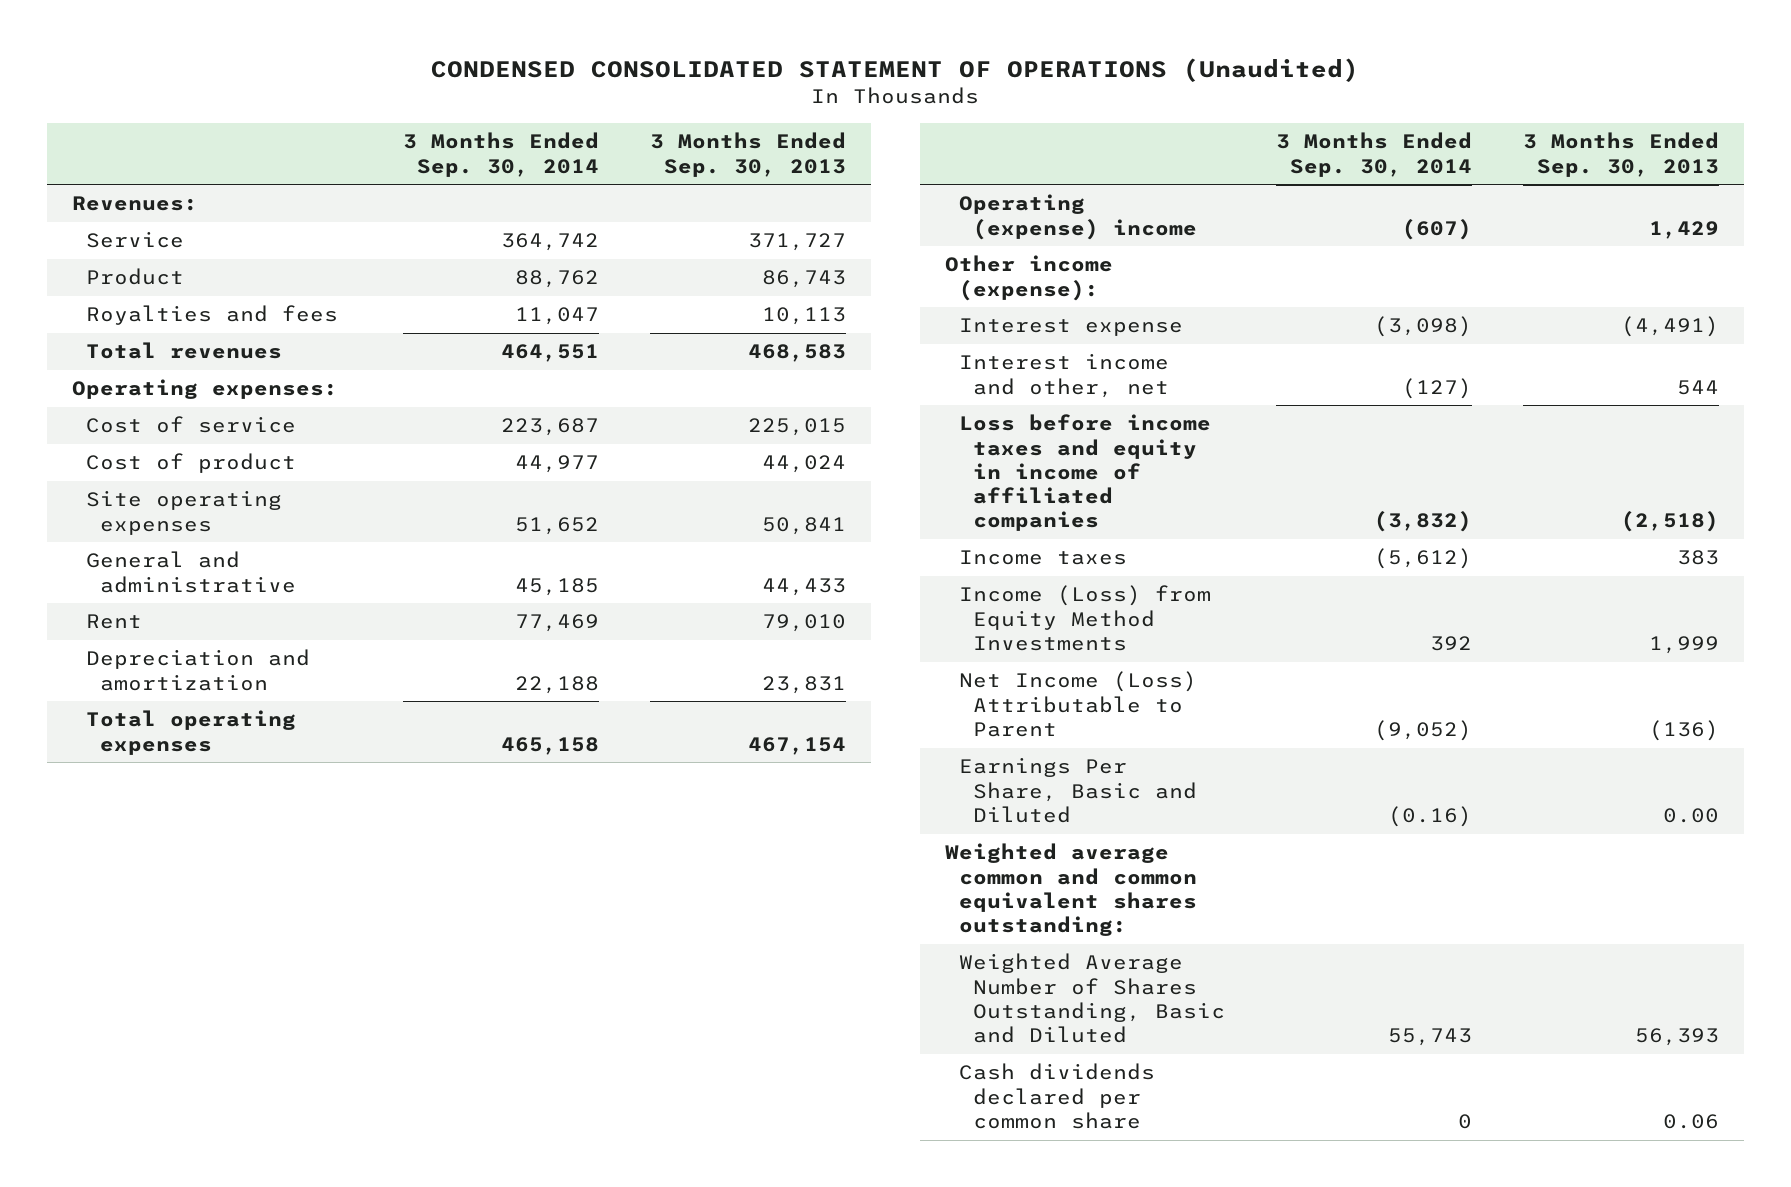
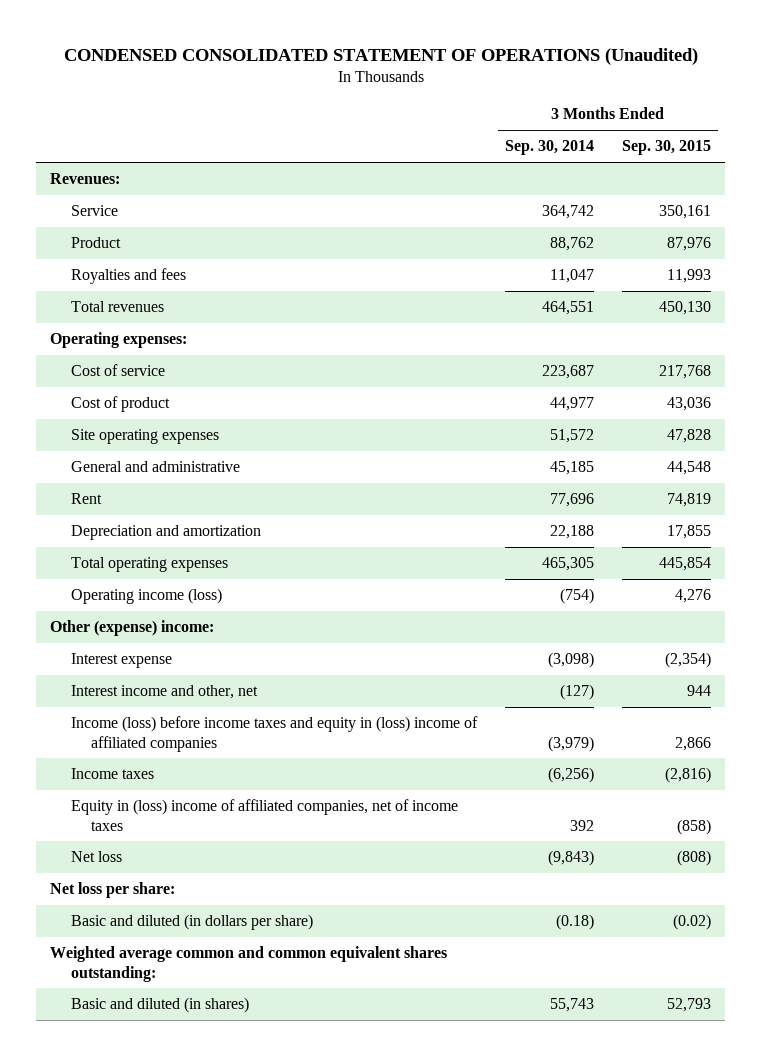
[649,132,846,177] 3 Months Ended Sep. 30, 2013 -> none
none -> [622,140,712,156] Sep. 30, 2015
[514,516,599,535] 51,652 -> [549,429,594,444] 51,572
[514,614,599,633] 77,469 -> [549,493,594,508] 77,696
[500,736,599,755] 465,158 -> [541,557,594,572] 465,305
[959,194,1198,240] Operating (expense) income -> [70,588,222,605] Operating income (loss)
[1402,218,1473,240] (607) -> [559,588,594,605] (754)
[945,255,1114,301] Other income (expense): -> [50,620,215,637] Other (expense) income:
[959,414,1212,532] Loss before income taxes and equity in income of affiliated companies -> [70,716,478,752] Income (loss) before income taxes and equity in (loss) income of affiliated companies
[1374,511,1473,533] (3,832) -> [547,735,594,752] (3,979)
[1374,548,1473,570] (5,612) -> [547,767,594,784] (6,256)
[959,585,1212,651] Income (Loss) from Equity Method Investments -> [70,799,458,831] Equity in (loss) income of affiliated companies, net of income taxes
[959,671,1198,737] Net Income (Loss) Attributable to Parent -> [70,851,122,863] Net loss
[1374,719,1473,741] (9,052) -> [547,850,594,867] (9,843)
none -> [50,882,176,899] Net loss per share:
[959,757,1198,823] Earnings Per Share, Basic and Diluted -> [70,914,313,931] Basic and diluted (in dollars per share)
[1388,805,1473,827] (0.16) -> [555,914,594,931] (0.18)
[959,1063,1156,1129] Cash dividends declared per common share -> none
[959,953,1226,1043] Weighted Average Number of Shares Outstanding, Basic and Diluted -> [70,997,249,1014] Basic and diluted (in shares)

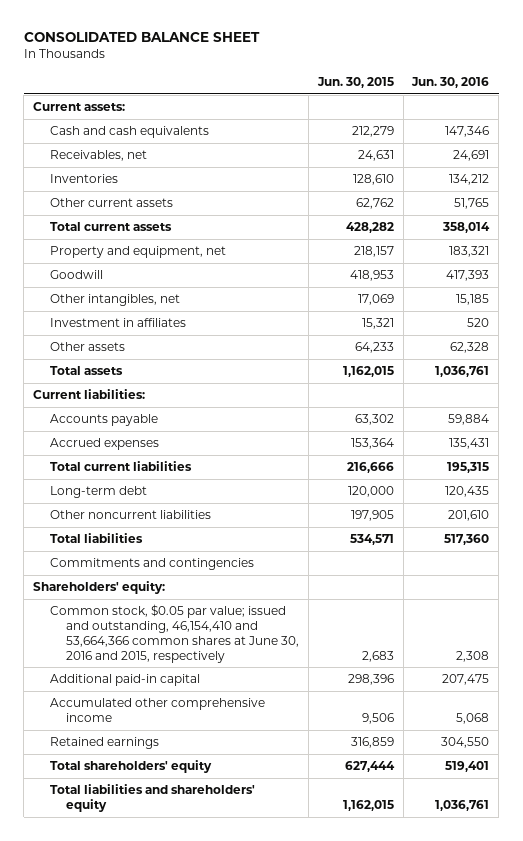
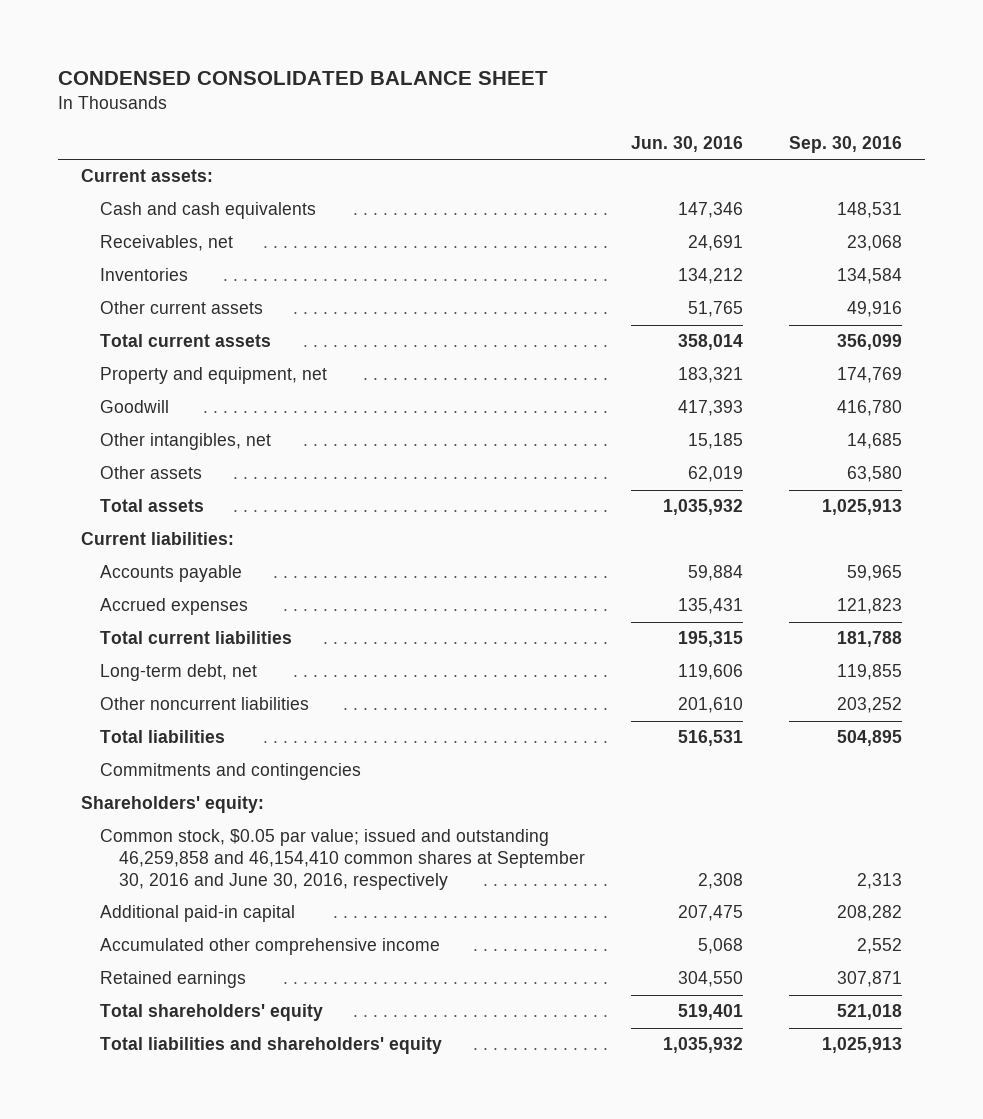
[23,32,260,43] CONSOLIDATED BALANCE SHEET -> [57,71,548,86] CONDENSED CONSOLIDATED BALANCE SHEET
[316,77,394,89] Jun. 30, 2015 -> none
none -> [788,136,902,154] Sep. 30, 2016
[49,318,186,328] Investment in affiliates -> none
[450,342,490,354] 62,328 -> [687,466,743,483] 62,019
[435,366,490,378] 1,036,761 -> [662,499,743,516] 1,035,932
[49,486,147,499] Long-term debt -> [99,664,257,682] Long-term debt, net
[445,486,490,498] 120,435 -> [677,664,743,681] 119,606
[444,534,490,546] 517,360 -> [677,730,743,747] 516,531
[49,604,300,663] Common stock, $0.05 par value; issued and outstanding, 46,154,410 and 53,664,366 common shares at June 30, 2016 and 2015, respectively -> [99,829,585,890] Common stock, $0.05 par value; issued and outstanding 46,259,858 and 46,154,410 common shares at September 30, 2016 and June 30, 2016, respectively
[435,799,490,811] 1,036,761 -> [662,1037,743,1054] 1,035,932

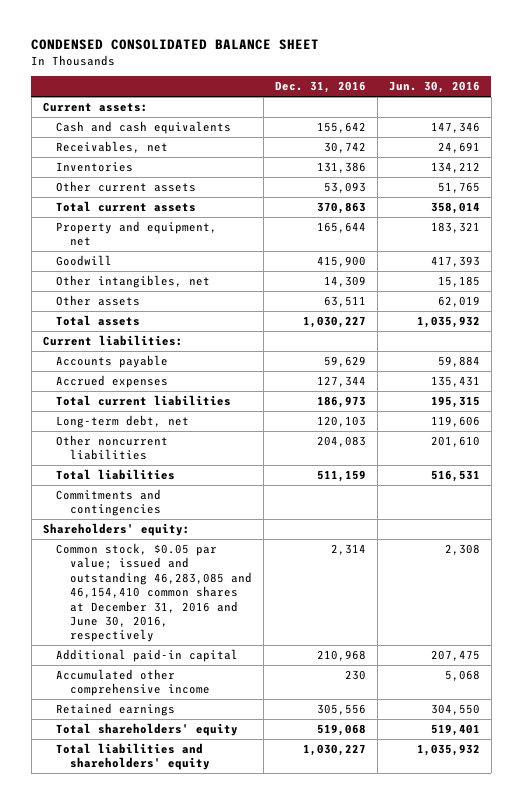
[788,136,902,154] Sep. 30, 2016 -> none
none -> [274,81,366,94] Dec. 31, 2016
[99,829,585,890] Common stock, $0.05 par value; issued and outstanding 46,259,858 and 46,154,410 common shares at September 30, 2016 and June 30, 2016, respectively -> [56,543,252,643] Common stock, $0.05 par value; issued and outstanding 46,283,085 and 46,154,410 common shares at December 31, 2016 and June 30, 2016, respectively

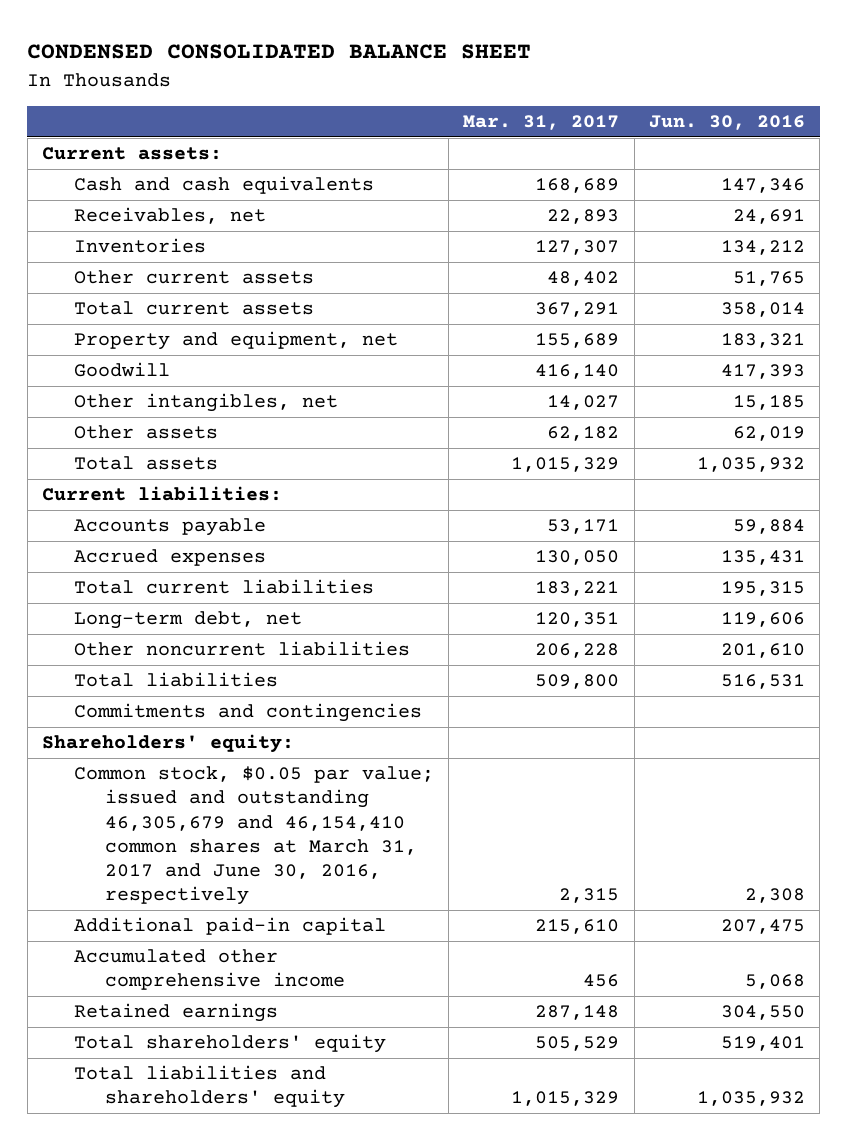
[274,81,366,94] Dec. 31, 2016 -> none
none -> [463,114,620,130] Mar. 31, 2017
[56,543,252,643] Common stock, $0.05 par value; issued and outstanding 46,283,085 and 46,154,410 common shares at December 31, 2016 and June 30, 2016, respectively -> [73,766,434,905] Common stock, $0.05 par value; issued and outstanding 46,305,679 and 46,154,410 common shares at March 31, 2017 and June 30, 2016, respectively

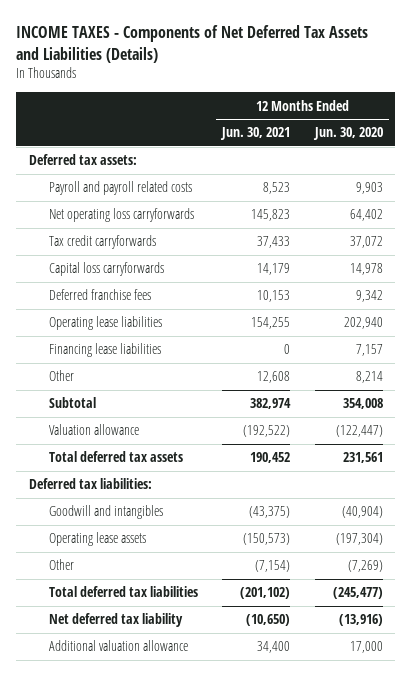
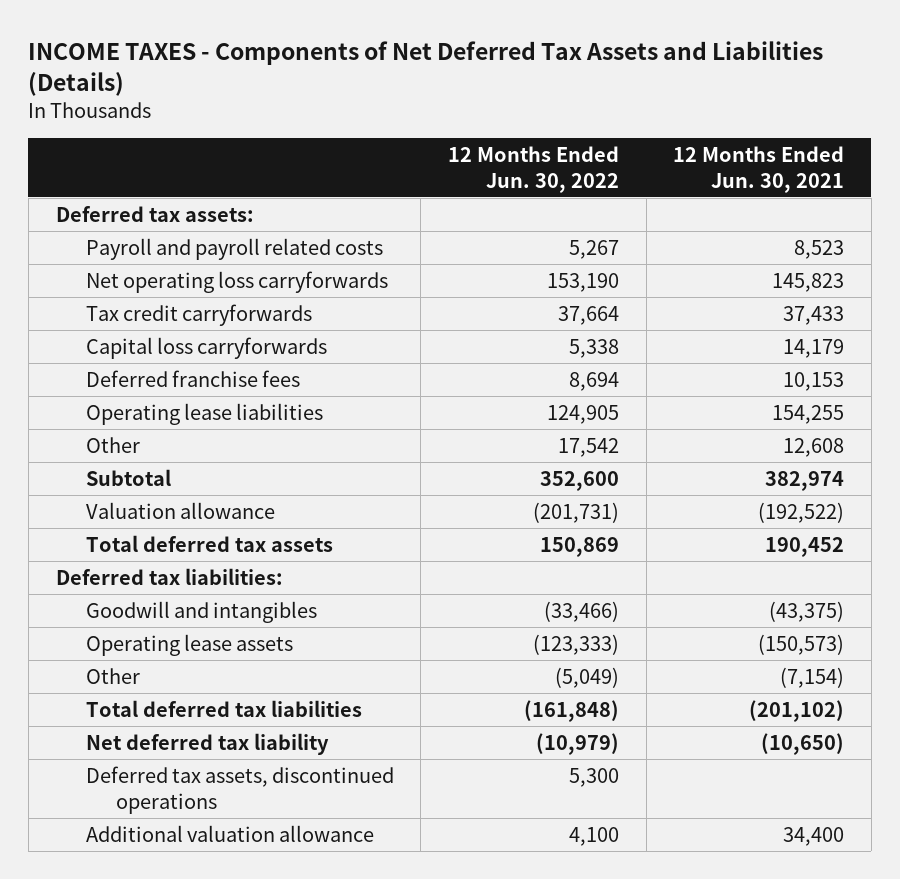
[312,127,383,141] Jun. 30, 2020 -> none
none -> [447,145,619,193] 12 Months Ended Jun. 30, 2022
[48,343,161,358] Financing lease liabilities -> none
none -> [85,765,394,814] Deferred tax assets, discontinued operations

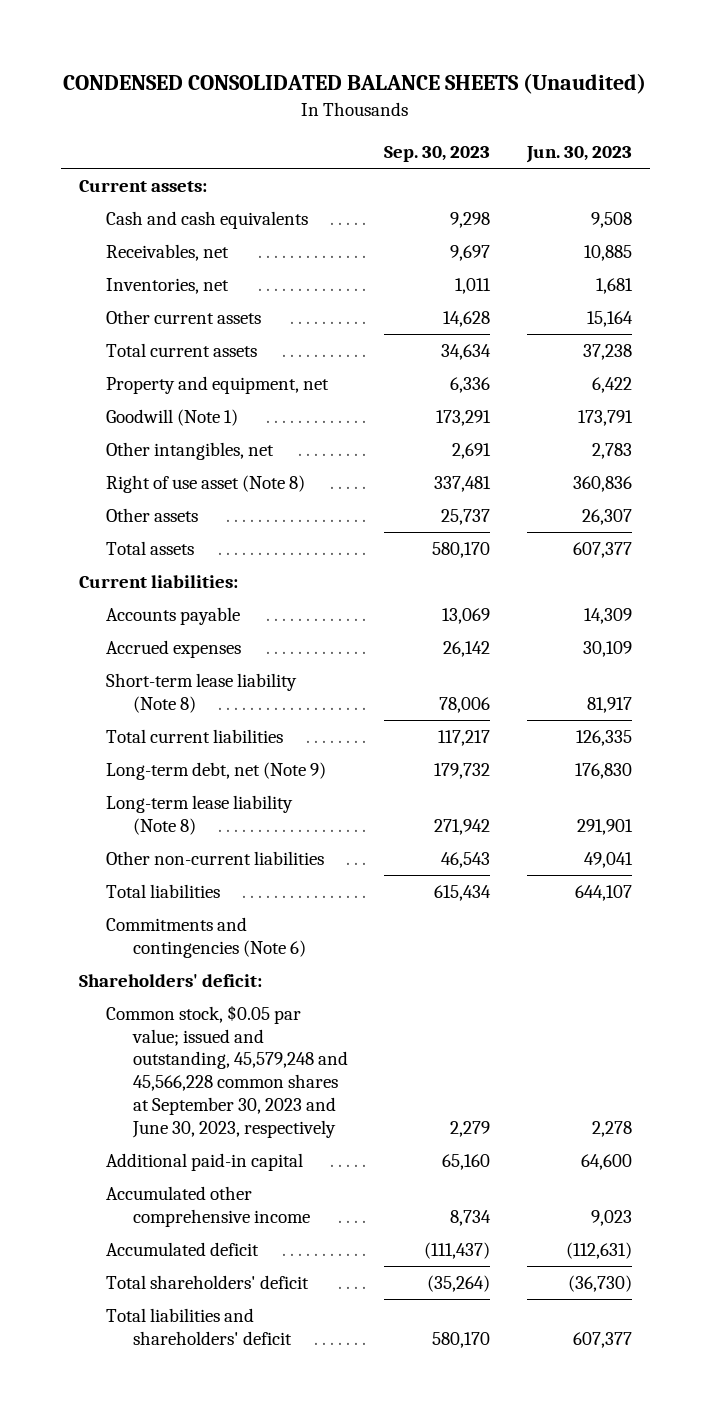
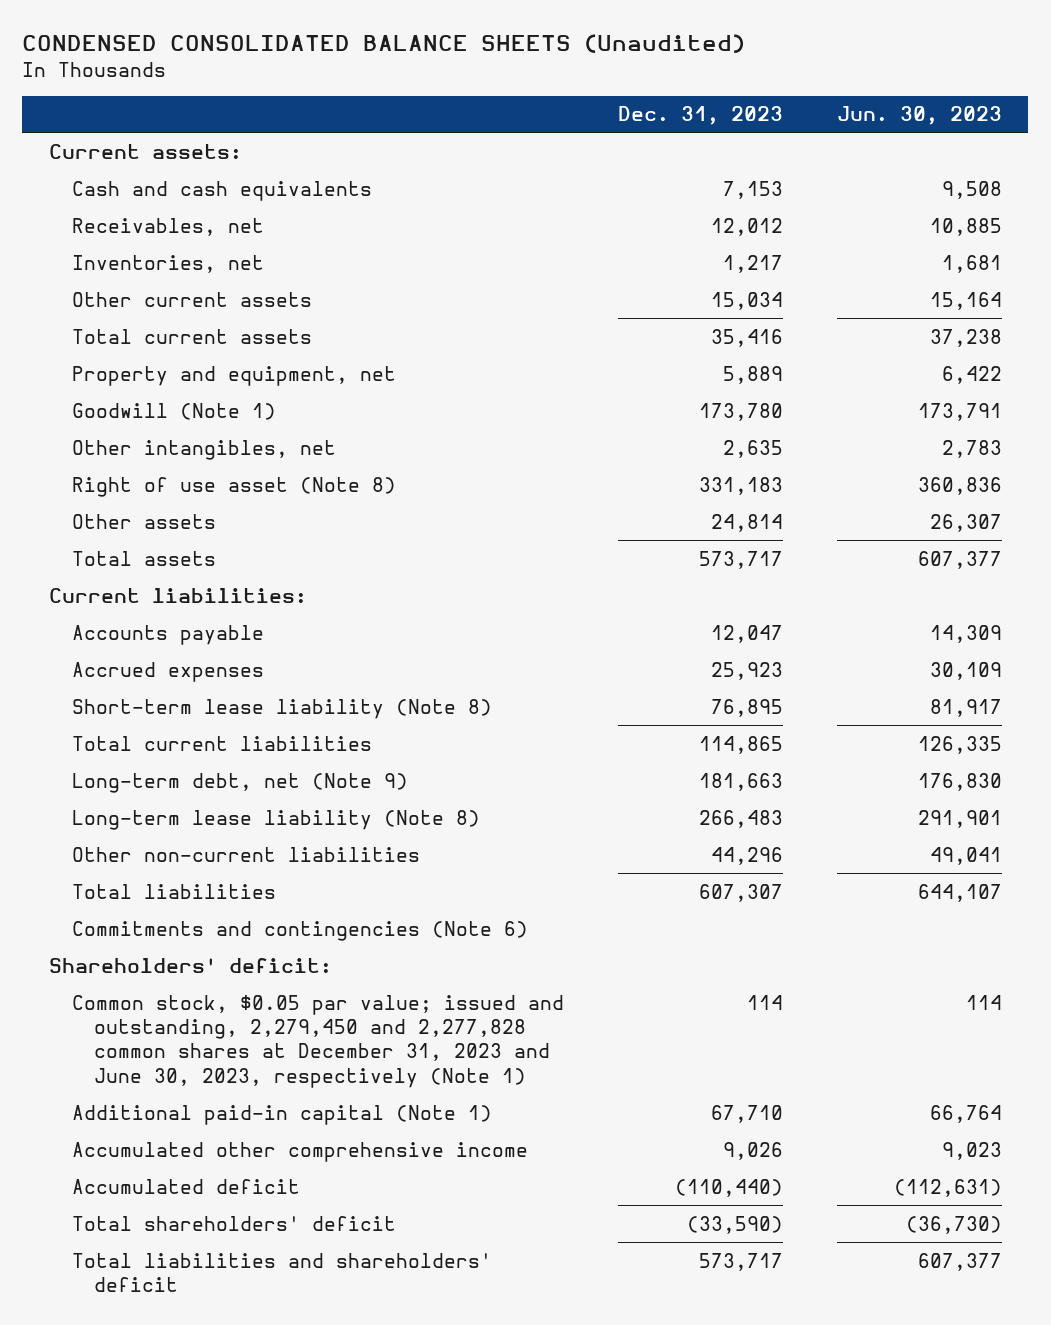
[384,146,491,163] Sep. 30, 2023 -> none
none -> [617,106,783,126] Dec. 31, 2023
[106,1005,349,1138] Common stock, $0.05 par value; issued and outstanding, 45,579,248 and 45,566,228 common shares at September 30, 2023 and June 30, 2023, respectively -> [71,994,564,1088] Common stock, $0.05 par value; issued and outstanding, 2,279,450 and 2,277,828 common shares at December 31, 2023 and June 30, 2023, respectively (Note 1)
[591,1120,632,1137] 2,278 -> [965,994,1002,1010] 114
[106,1153,304,1172] Additional paid-in capital -> [71,1104,492,1125] Additional paid-in capital (Note 1)
[580,1154,632,1171] 64,600 -> [929,1104,1002,1123] 66,764

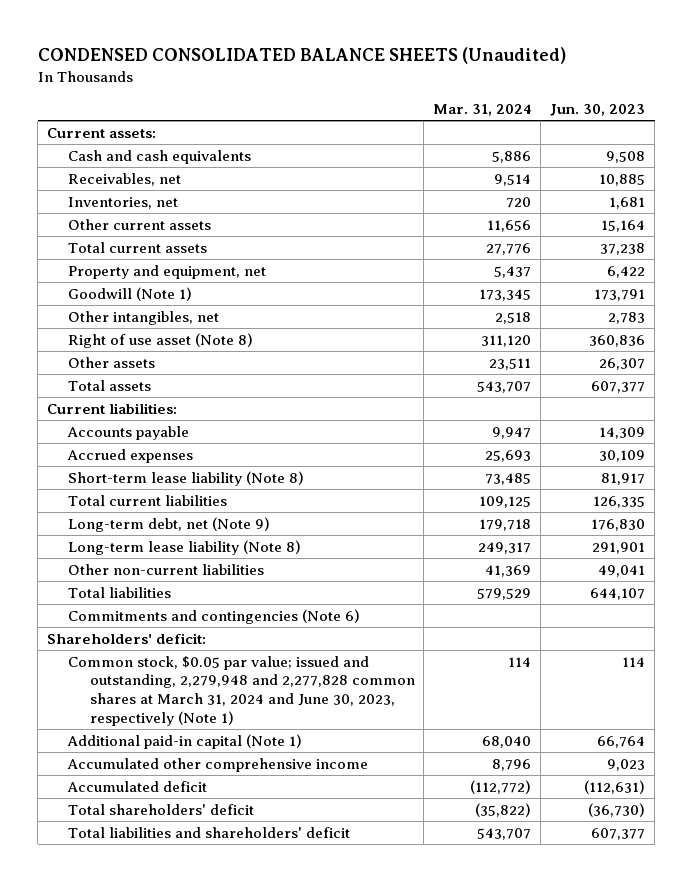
[617,106,783,126] Dec. 31, 2023 -> none
none -> [433,103,532,116] Mar. 31, 2024
[71,994,564,1088] Common stock, $0.05 par value; issued and outstanding, 2,279,450 and 2,277,828 common shares at December 31, 2023 and June 30, 2023, respectively (Note 1) -> [68,655,415,726] Common stock, $0.05 par value; issued and outstanding, 2,279,948 and 2,277,828 common shares at March 31, 2024 and June 30, 2023, respectively (Note 1)

